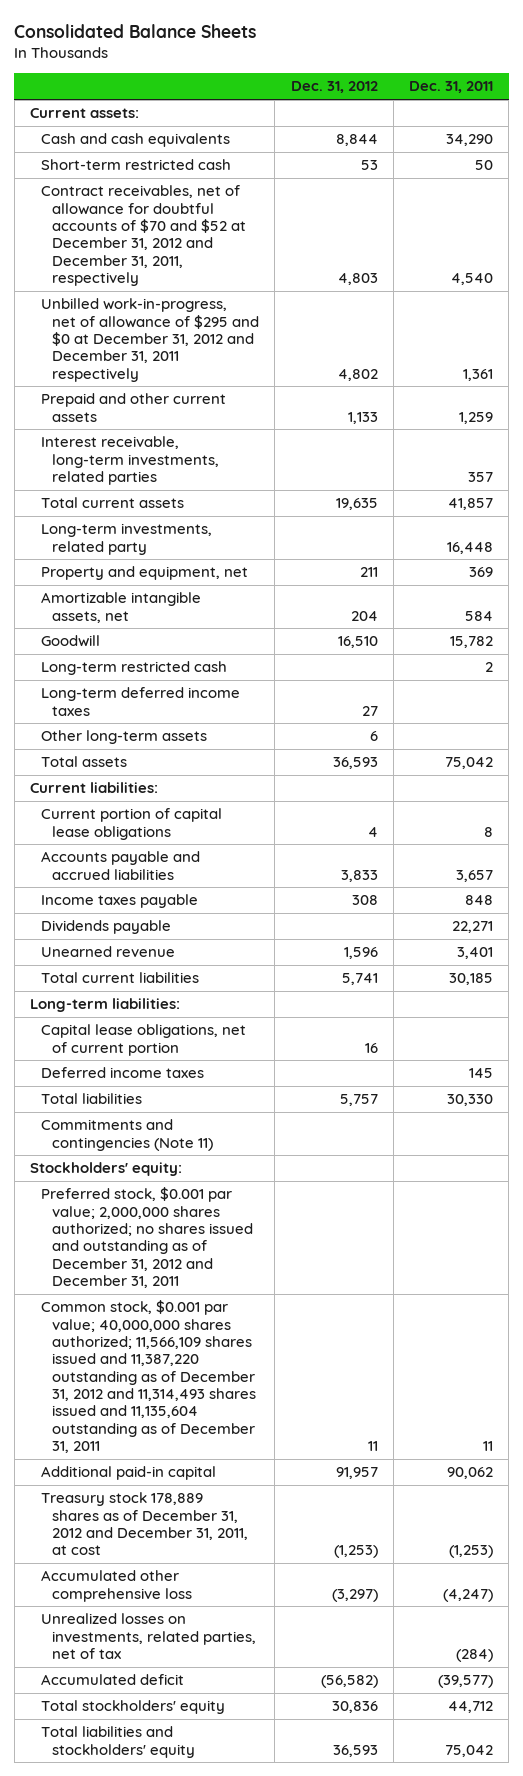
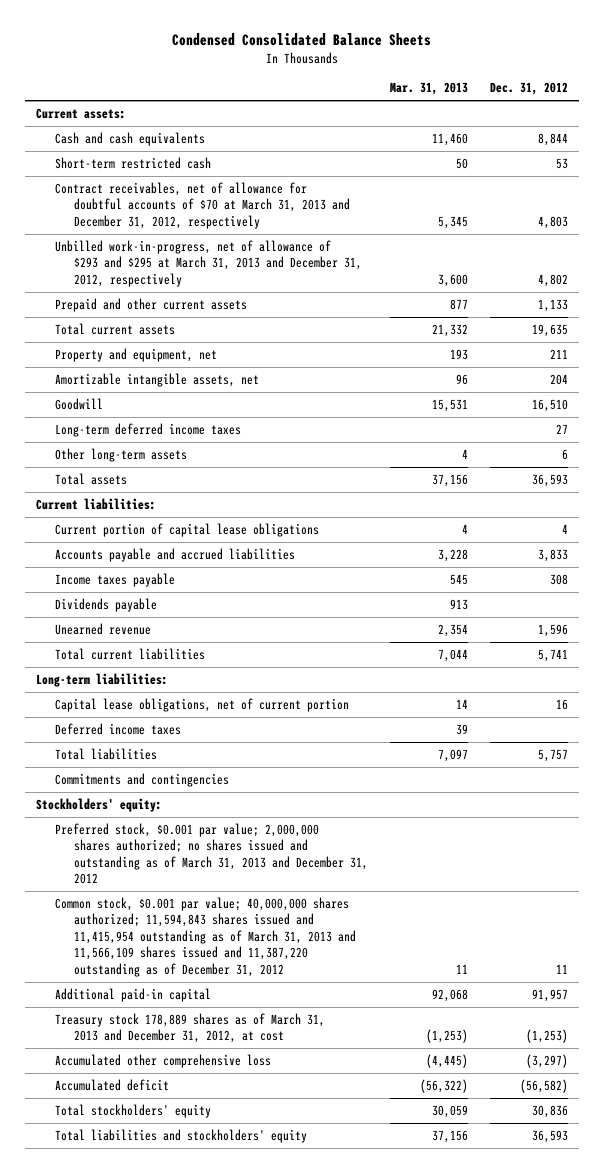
[14,23,257,38] Consolidated Balance Sheets -> [172,33,432,47] Condensed Consolidated Balance Sheets
[409,81,494,94] Dec. 31, 2011 -> none
none -> [390,82,469,96] Mar. 31, 2013
[41,185,246,287] Contract receivables, net of allowance for doubtful accounts of $70 and $52 at December 31, 2012 and December 31, 2011, respectively -> [55,181,350,229] Contract receivables, net of allowance for doubtful accounts of $70 at March 31, 2013 and December 31, 2012, respectively
[41,298,259,382] Unbilled work-in-progress, net of allowance of $295 and $0 at December 31, 2012 and December 31, 2011 respectively -> [55,239,362,287] Unbilled work-in-progress, net of allowance of $293 and $295 at March 31, 2013 and December 31, 2012, respectively
[41,436,219,486] Interest receivable, long-term investments, related parties -> none
[41,523,213,555] Long-term investments, related party -> none
[41,661,228,676] Long-term restricted cash -> none
[41,1119,213,1151] Commitments and contingencies (Note 11) -> [55,772,230,787] Commitments and contingencies
[41,1187,253,1289] Preferred stock, $0.001 par value; 2,000,000 shares authorized; no shares issued and outstanding as of December 31, 2012 and December 31, 2011 -> [55,822,368,885] Preferred stock, $0.001 par value; 2,000,000 shares authorized; no shares issued and outstanding as of March 31, 2013 and December 31, 2012
[41,1300,256,1454] Common stock, $0.001 par value; 40,000,000 shares authorized; 11,566,109 shares issued and 11,387,220 outstanding as of December 31, 2012 and 11,314,493 shares issued and 11,135,604 outstanding as of December 31, 2011 -> [55,896,356,977] Common stock, $0.001 par value; 40,000,000 shares authorized; 11,594,843 shares issued and 11,415,954 outstanding as of March 31, 2013 and 11,566,109 shares issued and 11,387,220 outstanding as of December 31, 2012
[41,1492,248,1556] Treasury stock 178,889 shares as of December 31, 2012 and December 31, 2011, at cost -> [55,1012,326,1044] Treasury stock 178,889 shares as of March 31, 2013 and December 31, 2012, at cost
[41,1613,256,1660] Unrealized losses on investments, related parties, net of tax -> none

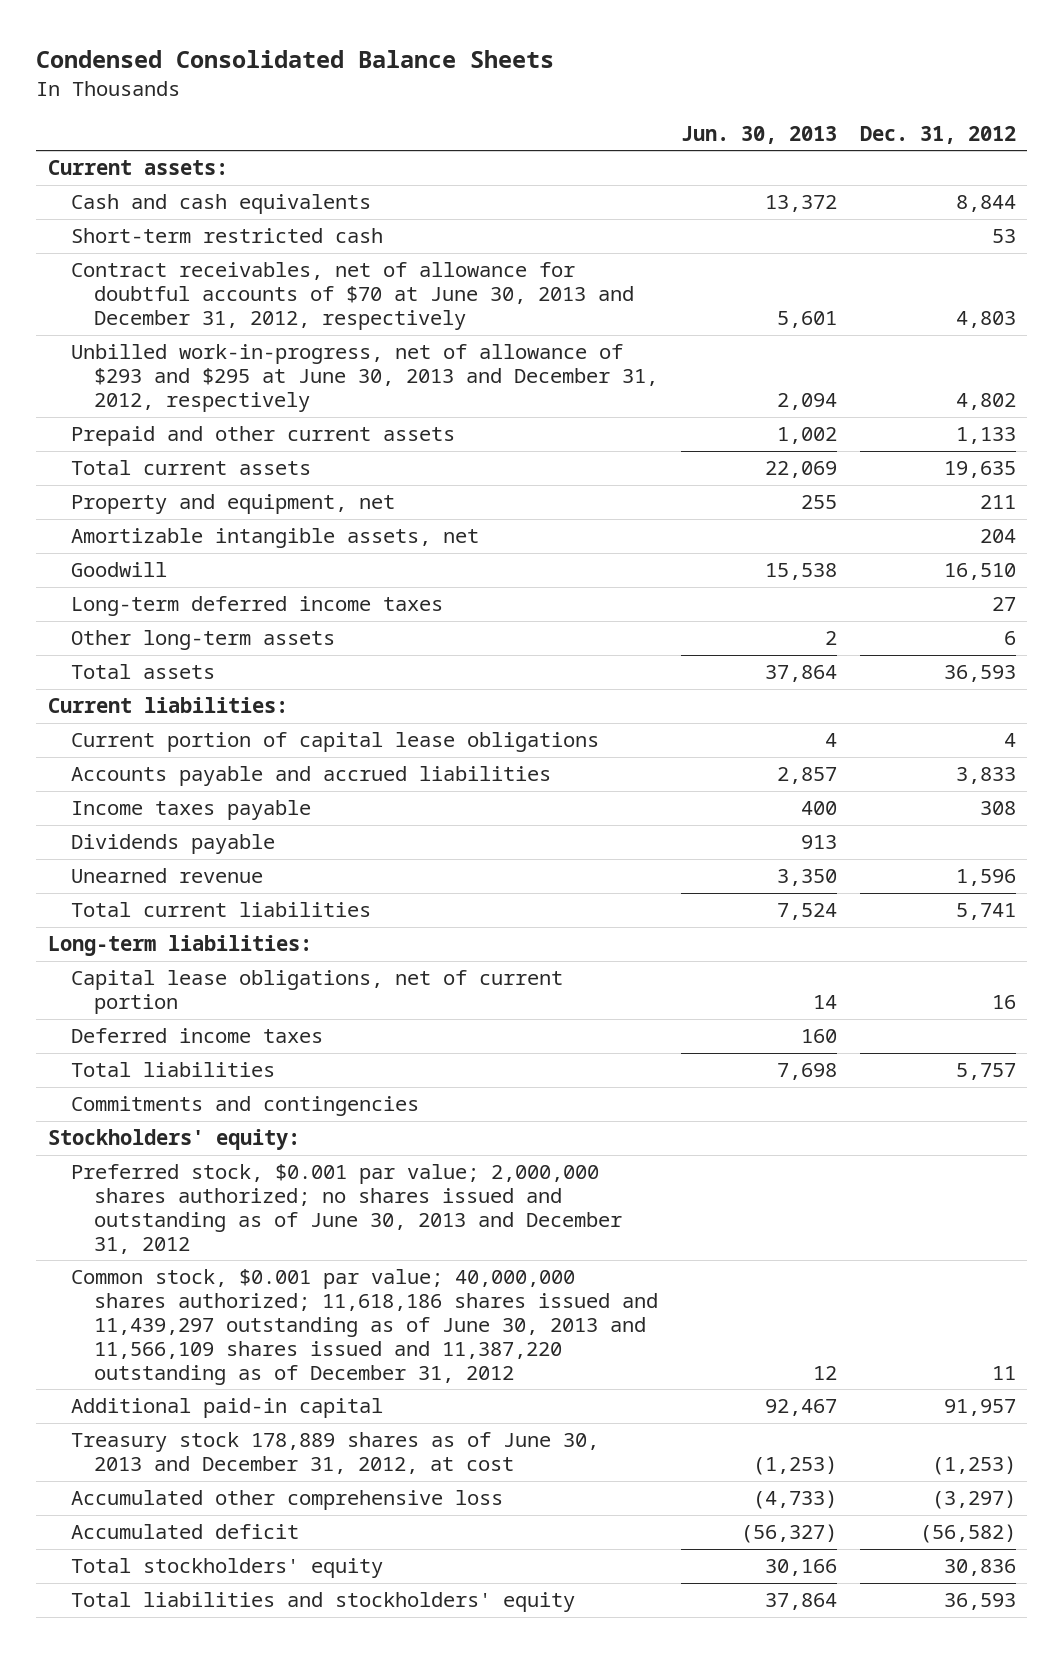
[390,82,469,96] Mar. 31, 2013 -> none
none -> [681,125,838,144] Jun. 30, 2013
[55,181,350,229] Contract receivables, net of allowance for doubtful accounts of $70 at March 31, 2013 and December 31, 2012, respectively -> [71,262,635,331] Contract receivables, net of allowance for doubtful accounts of $70 at June 30, 2013 and December 31, 2012, respectively
[55,239,362,287] Unbilled work-in-progress, net of allowance of $293 and $295 at March 31, 2013 and December 31, 2012, respectively -> [71,344,659,413] Unbilled work-in-progress, net of allowance of $293 and $295 at June 30, 2013 and December 31, 2012, respectively
[55,822,368,885] Preferred stock, $0.001 par value; 2,000,000 shares authorized; no shares issued and outstanding as of March 31, 2013 and December 31, 2012 -> [71,1164,623,1254] Preferred stock, $0.001 par value; 2,000,000 shares authorized; no shares issued and outstanding as of June 30, 2013 and December 31, 2012
[55,896,356,977] Common stock, $0.001 par value; 40,000,000 shares authorized; 11,594,843 shares issued and 11,415,954 outstanding as of March 31, 2013 and 11,566,109 shares issued and 11,387,220 outstanding as of December 31, 2012 -> [71,1269,659,1385] Common stock, $0.001 par value; 40,000,000 shares authorized; 11,618,186 shares issued and 11,439,297 outstanding as of June 30, 2013 and 11,566,109 shares issued and 11,387,220 outstanding as of December 31, 2012
[55,1012,326,1044] Treasury stock 178,889 shares as of March 31, 2013 and December 31, 2012, at cost -> [71,1432,600,1475] Treasury stock 178,889 shares as of June 30, 2013 and December 31, 2012, at cost

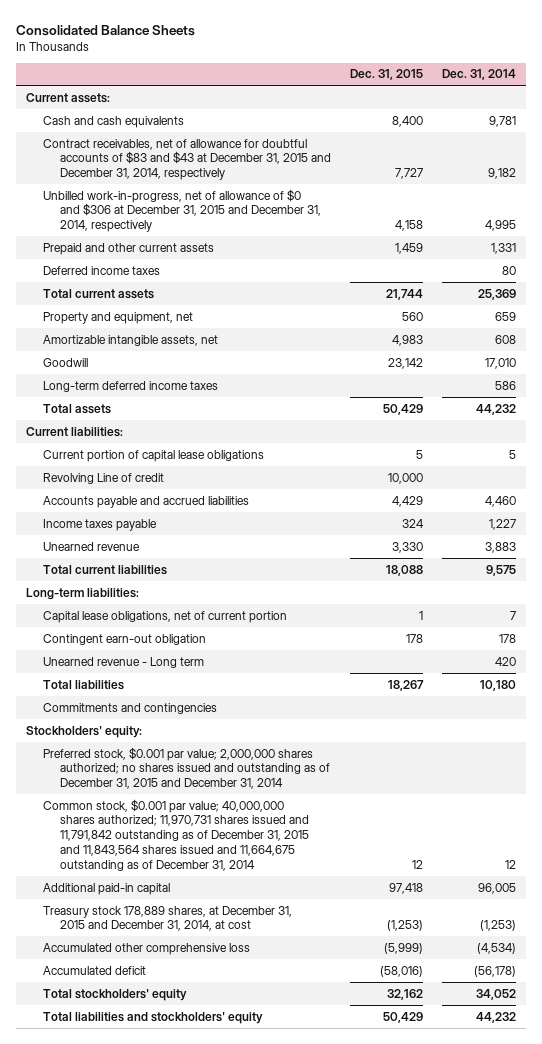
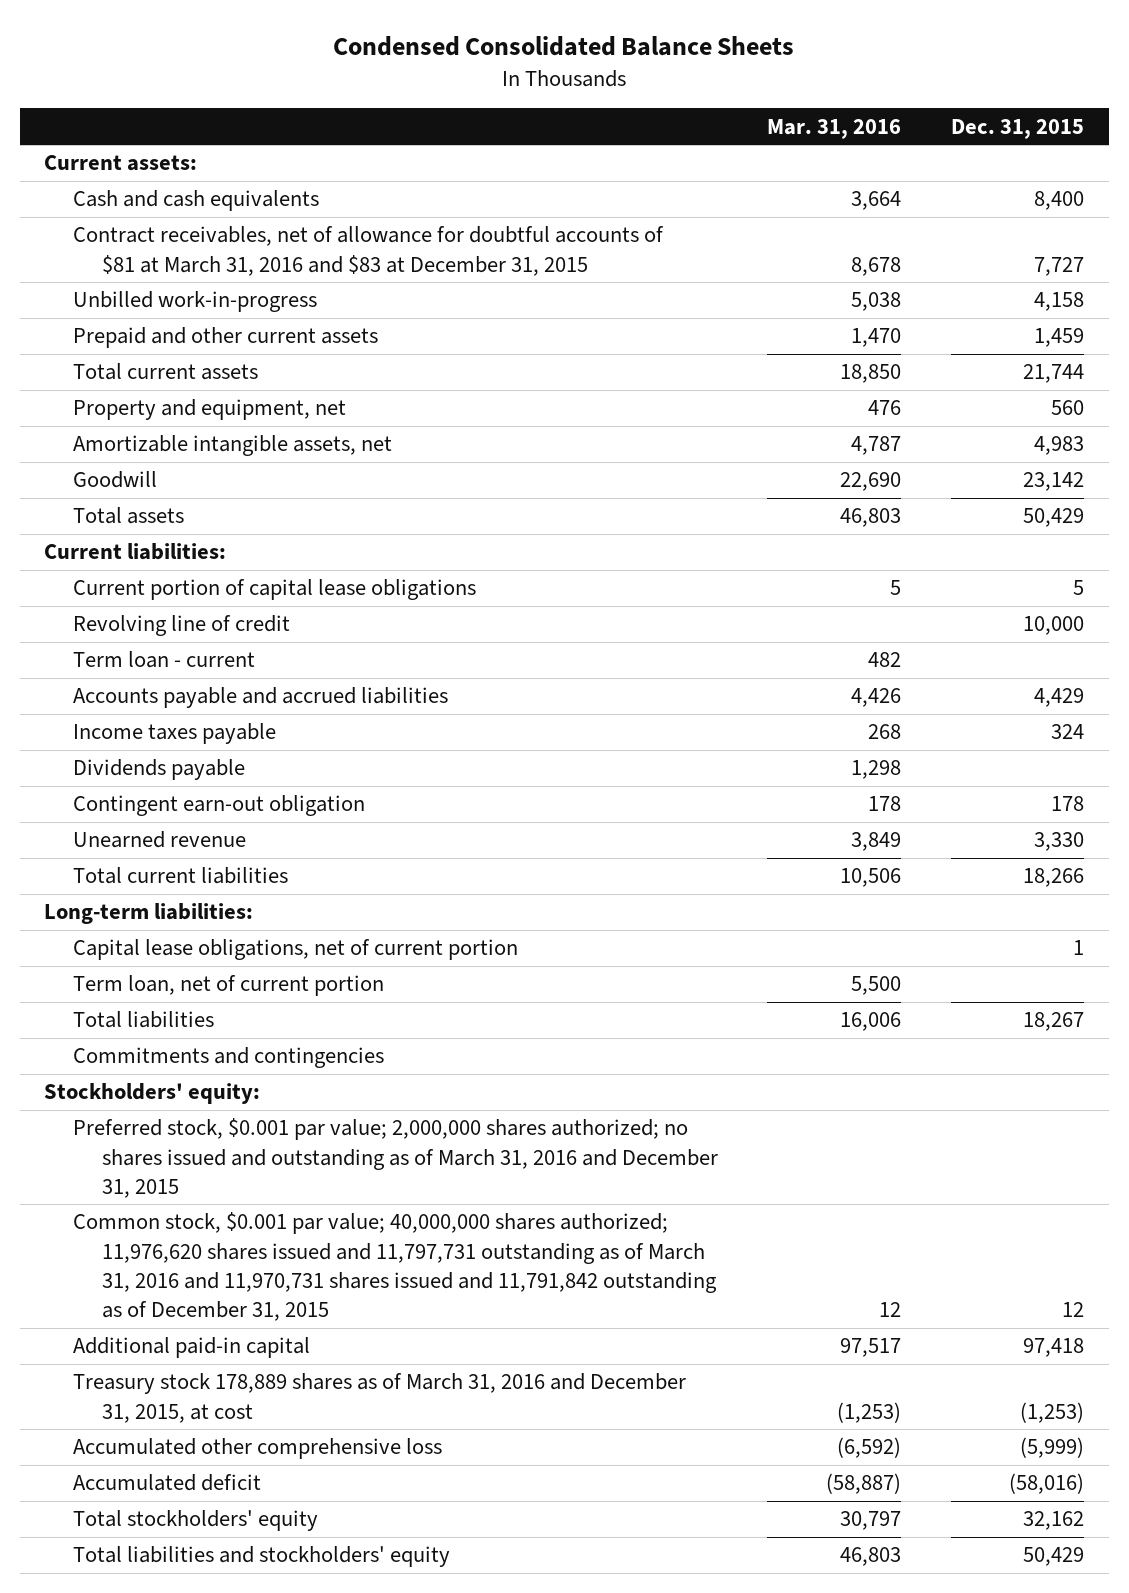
[16,24,196,36] Consolidated Balance Sheets -> [333,35,795,56] Condensed Consolidated Balance Sheets
[442,69,517,81] Dec. 31, 2014 -> none
none -> [767,118,902,139] Mar. 31, 2016
[42,138,331,181] Contract receivables, net of allowance for doubtful accounts of $83 and $43 at December 31, 2015 and December 31, 2014, respectively -> [73,226,665,276] Contract receivables, net of allowance for doubtful accounts of $81 at March 31, 2016 and $83 at December 31, 2015
[42,188,321,233] Unbilled work-in-progress, net of allowance of $0 and $306 at December 31, 2015 and December 31, 2014, respectively -> [73,291,318,313] Unbilled work-in-progress
[42,265,160,275] Deferred income taxes -> none
[42,380,218,392] Long-term deferred income taxes -> none
[42,472,164,484] Revolving Line of credit -> [73,615,291,637] Revolving line of credit
none -> [73,651,256,669] Term loan - current
none -> [73,759,246,781] Dividends payable
[42,633,206,645] Contingent earn-out obligation -> [73,795,366,817] Contingent earn-out obligation
[386,564,424,576] 18,088 -> [1023,868,1085,888] 18,266
[42,656,204,668] Unearned revenue - Long term -> none
none -> [73,975,385,997] Term loan, net of current portion
[42,746,330,790] Preferred stock, $0.001 par value; 2,000,000 shares authorized; no shares issued and outstanding as of December 31, 2015 and December 31, 2014 -> [73,1118,718,1199] Preferred stock, $0.001 par value; 2,000,000 shares authorized; no shares issued and outstanding as of March 31, 2016 and December 31, 2015
[42,798,309,871] Common stock, $0.001 par value; 40,000,000 shares authorized; 11,970,731 shares issued and 11,791,842 outstanding as of December 31, 2015 and 11,843,564 shares issued and 11,664,675 outstanding as of December 31, 2014 -> [73,1212,717,1322] Common stock, $0.001 par value; 40,000,000 shares authorized; 11,976,620 shares issued and 11,797,731 outstanding as of March 31, 2016 and 11,970,731 shares issued and 11,791,842 outstanding as of December 31, 2015
[42,905,292,932] Treasury stock 178,889 shares, at December 31, 2015 and December 31, 2014, at cost -> [73,1373,687,1423] Treasury stock 178,889 shares as of March 31, 2016 and December 31, 2015, at cost

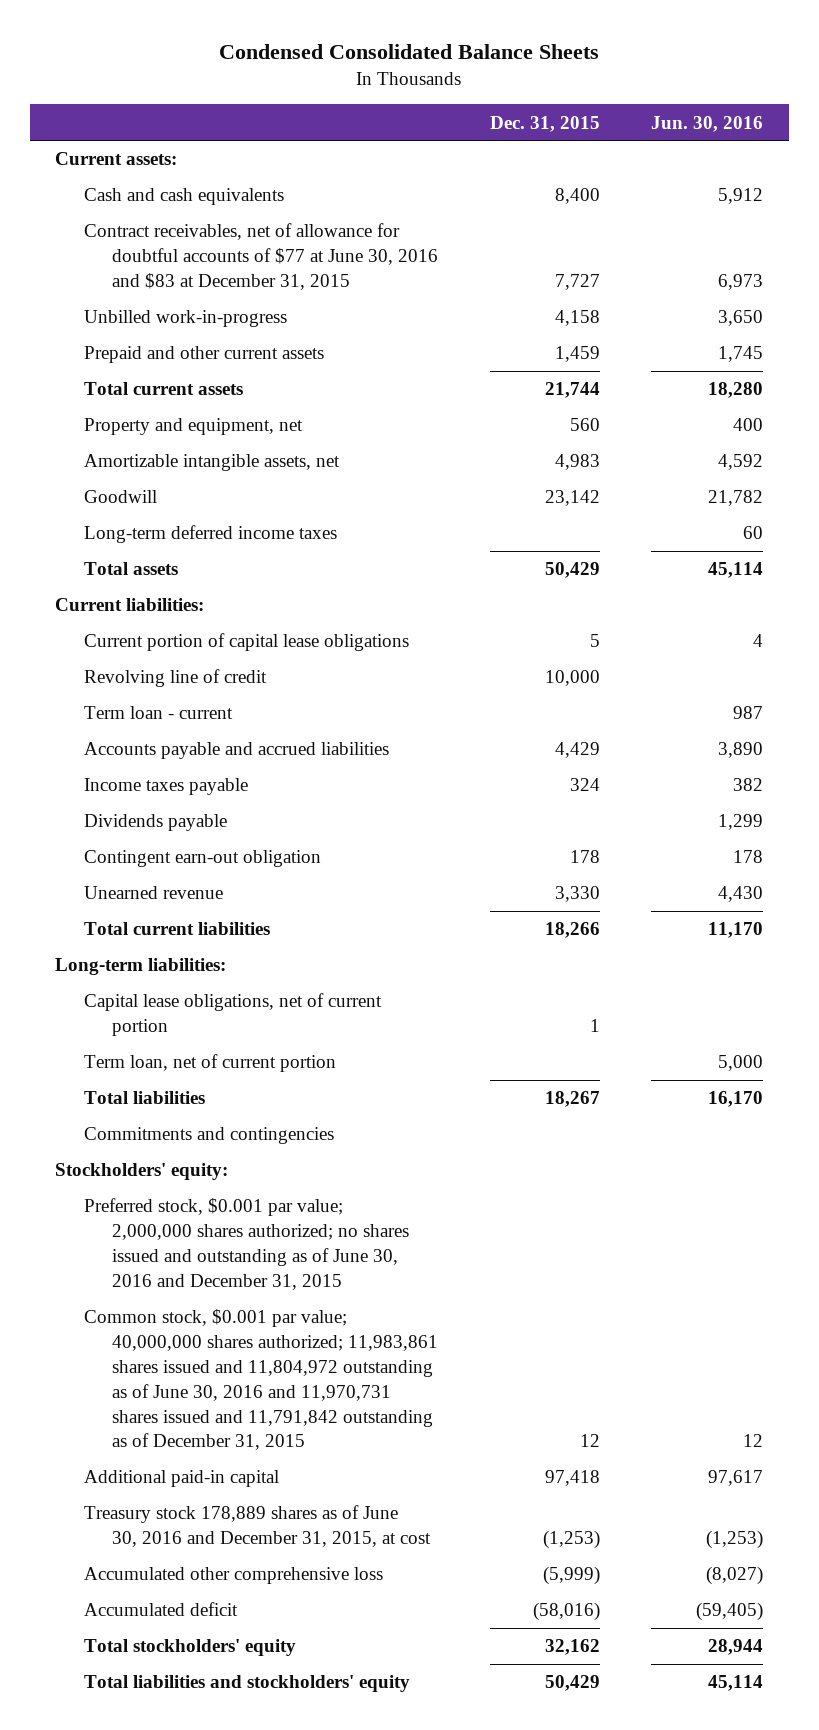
[767,118,902,139] Mar. 31, 2016 -> none
none -> [651,115,764,132] Jun. 30, 2016
[73,226,665,276] Contract receivables, net of allowance for doubtful accounts of $81 at March 31, 2016 and $83 at December 31, 2015 -> [83,223,439,290] Contract receivables, net of allowance for doubtful accounts of $77 at June 30, 2016 and $83 at December 31, 2015
none -> [83,525,337,544] Long-term deferred income taxes
[73,1118,718,1199] Preferred stock, $0.001 par value; 2,000,000 shares authorized; no shares issued and outstanding as of March 31, 2016 and December 31, 2015 -> [83,1198,410,1290] Preferred stock, $0.001 par value; 2,000,000 shares authorized; no shares issued and outstanding as of June 30, 2016 and December 31, 2015
[73,1212,717,1322] Common stock, $0.001 par value; 40,000,000 shares authorized; 11,976,620 shares issued and 11,797,731 outstanding as of March 31, 2016 and 11,970,731 shares issued and 11,791,842 outstanding as of December 31, 2015 -> [83,1309,439,1451] Common stock, $0.001 par value; 40,000,000 shares authorized; 11,983,861 shares issued and 11,804,972 outstanding as of June 30, 2016 and 11,970,731 shares issued and 11,791,842 outstanding as of December 31, 2015
[73,1373,687,1423] Treasury stock 178,889 shares as of March 31, 2016 and December 31, 2015, at cost -> [83,1505,432,1548] Treasury stock 178,889 shares as of June 30, 2016 and December 31, 2015, at cost

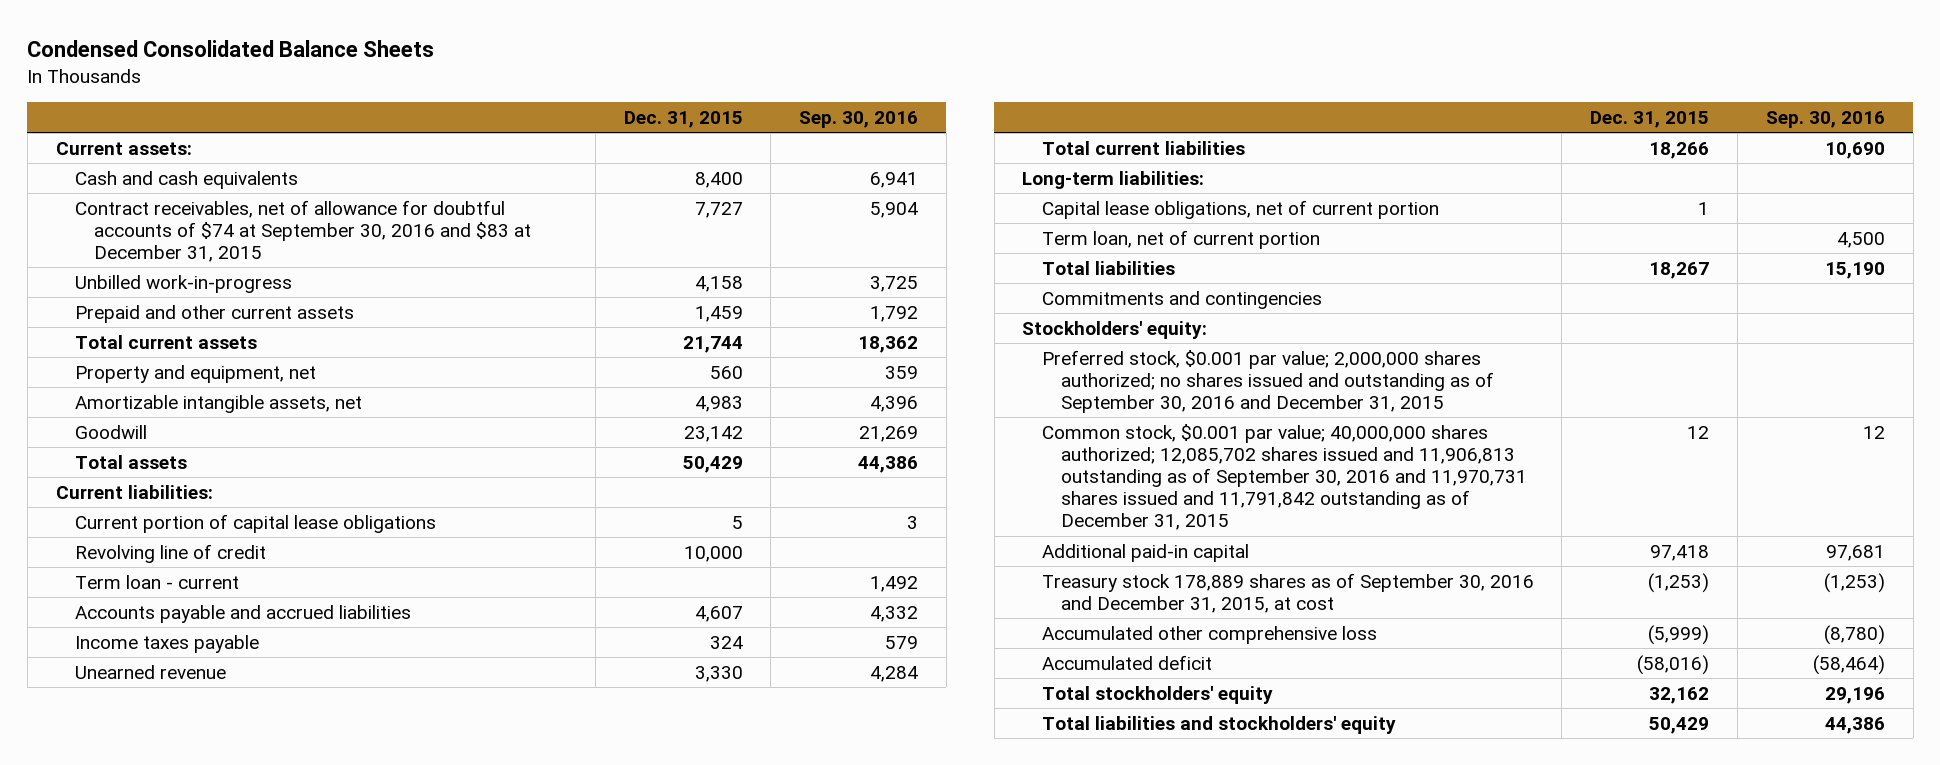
[651,115,764,132] Jun. 30, 2016 -> none
none -> [799,110,919,128] Sep. 30, 2016
[83,223,439,290] Contract receivables, net of allowance for doubtful accounts of $77 at June 30, 2016 and $83 at December 31, 2015 -> [75,199,532,263] Contract receivables, net of allowance for doubtful accounts of $74 at September 30, 2016 and $83 at December 31, 2015
[83,525,337,544] Long-term deferred income taxes -> none
[554,742,600,759] 4,429 -> [694,605,743,622] 4,607
[83,814,227,832] Dividends payable -> none
[83,850,321,868] Contingent earn-out obligation -> none
[83,1198,410,1290] Preferred stock, $0.001 par value; 2,000,000 shares authorized; no shares issued and outstanding as of June 30, 2016 and December 31, 2015 -> [1041,349,1495,414] Preferred stock, $0.001 par value; 2,000,000 shares authorized; no shares issued and outstanding as of September 30, 2016 and December 31, 2015
[83,1309,439,1451] Common stock, $0.001 par value; 40,000,000 shares authorized; 11,983,861 shares issued and 11,804,972 outstanding as of June 30, 2016 and 11,970,731 shares issued and 11,791,842 outstanding as of December 31, 2015 -> [1041,423,1528,531] Common stock, $0.001 par value; 40,000,000 shares authorized; 12,085,702 shares issued and 11,906,813 outstanding as of September 30, 2016 and 11,970,731 shares issued and 11,791,842 outstanding as of December 31, 2015
[83,1505,432,1548] Treasury stock 178,889 shares as of June 30, 2016 and December 31, 2015, at cost -> [1041,572,1534,613] Treasury stock 178,889 shares as of September 30, 2016 and December 31, 2015, at cost

